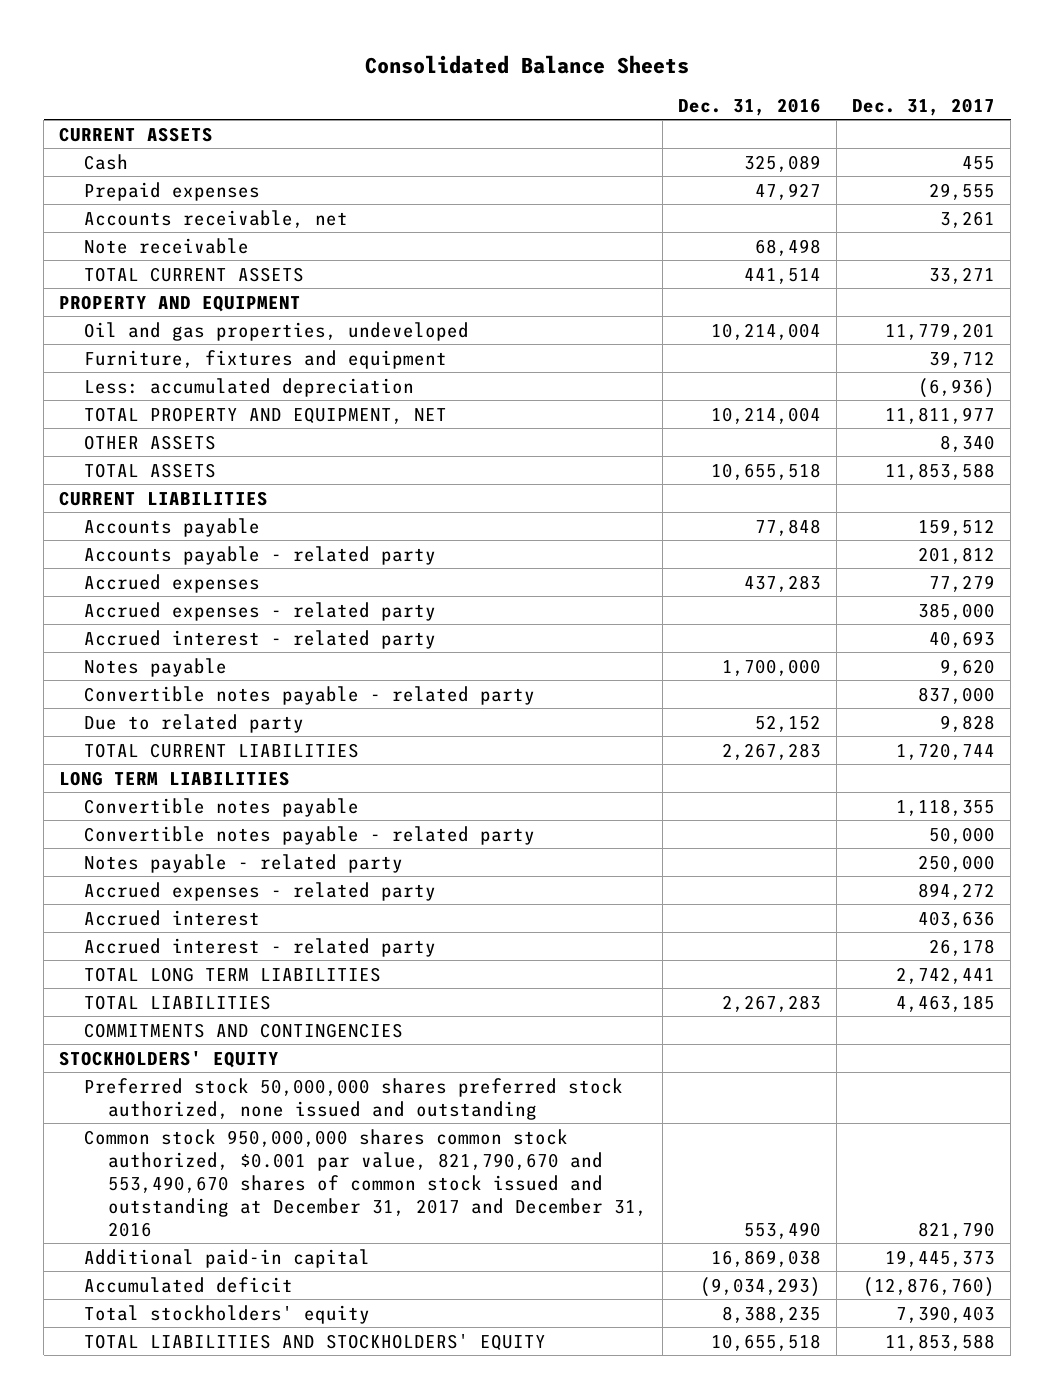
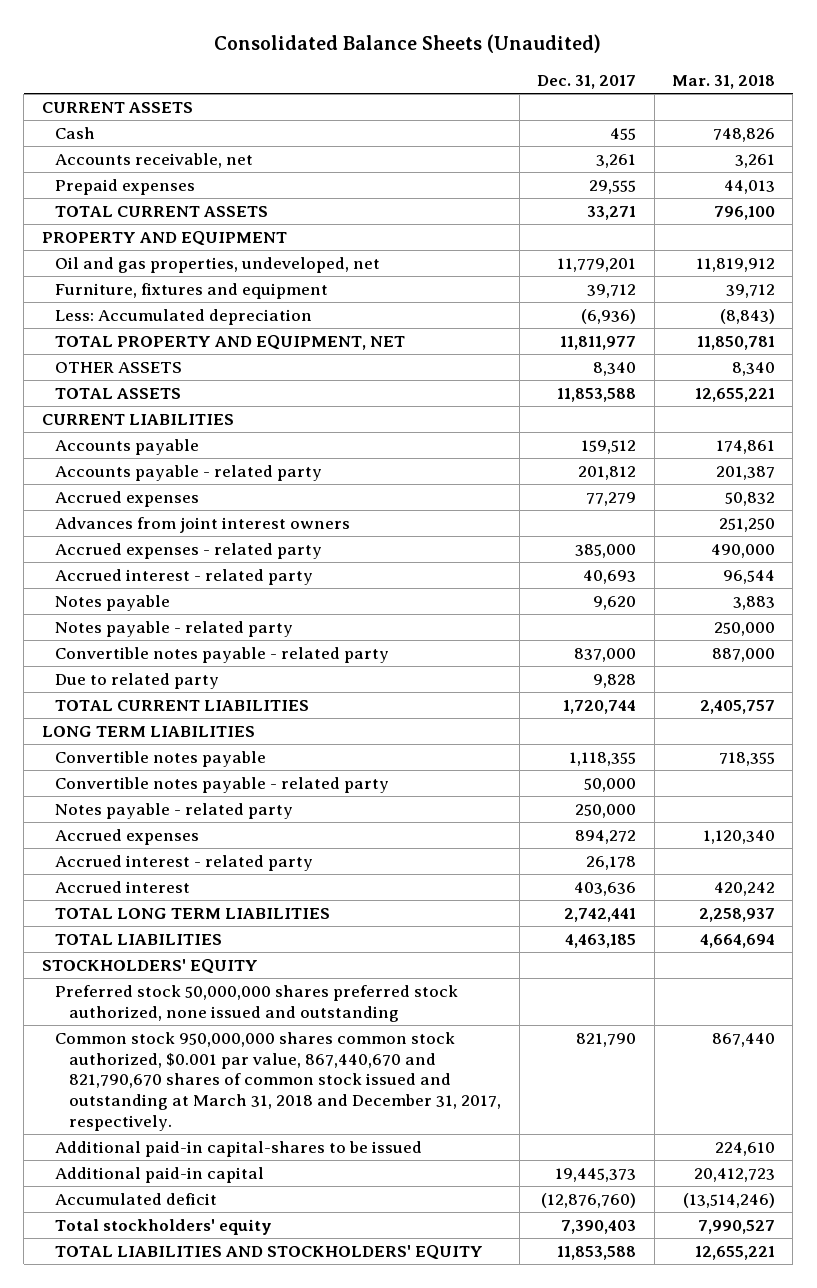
[365,54,690,74] Consolidated Balance Sheets -> [214,34,602,54] Consolidated Balance Sheets (Unaudited)
[678,98,822,117] Dec. 31, 2016 -> none
none -> [671,75,775,90] Mar. 31, 2018
[83,237,249,254] Note receivable -> none
[83,181,260,201] Prepaid expenses -> [55,178,196,195] Prepaid expenses
[83,321,469,341] Oil and gas properties, undeveloped -> [55,256,381,273] Oil and gas properties, undeveloped, net
[83,377,414,397] Less: accumulated depreciation -> [55,308,313,325] Less: Accumulated depreciation
none -> [55,516,351,533] Advances from joint interest owners
none -> [55,620,294,637] Notes payable - related party
[83,881,436,901] Accrued expenses - related party -> [55,828,200,845] Accrued expenses
[83,909,260,926] Accrued interest -> [55,880,191,893] Accrued interest
[83,1022,403,1038] COMMITMENTS AND CONTINGENCIES -> none
[83,1128,648,1237] Common stock 950,000,000 shares common stock authorized, $0.001 par value, 821,790,670 and 553,490,670 shares of common stock issued and outstanding at December 31, 2017 and December 31, 2016 -> [55,1031,502,1131] Common stock 950,000,000 shares common stock authorized, $0.001 par value, 867,440,670 and 821,790,670 shares of common stock issued and outstanding at March 31, 2018 and December 31, 2017, respectively.
none -> [55,1140,423,1157] Additional paid-in capital-shares to be issued

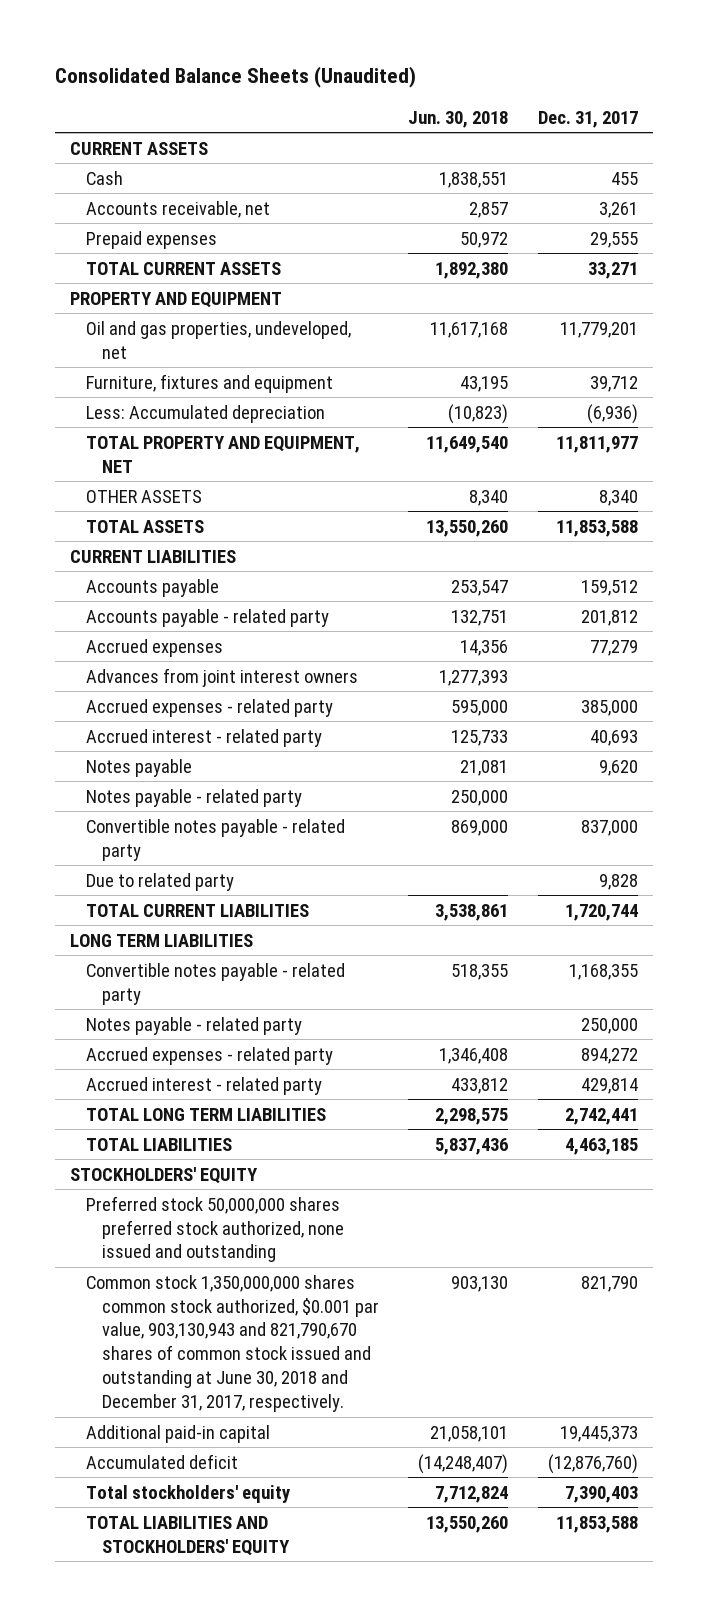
[671,75,775,90] Mar. 31, 2018 -> none
none -> [408,110,509,128] Jun. 30, 2018
[55,750,267,767] Convertible notes payable -> none
[584,777,637,792] 50,000 -> [569,963,639,980] 1,168,355
[55,880,191,893] Accrued interest -> none
[55,828,200,845] Accrued expenses -> [85,1046,333,1065] Accrued expenses - related party
[586,855,637,870] 26,178 -> [581,1077,639,1094] 429,814
[55,1140,423,1157] Additional paid-in capital-shares to be issued -> none
[55,1031,502,1131] Common stock 950,000,000 shares common stock authorized, $0.001 par value, 867,440,670 and 821,790,670 shares of common stock issued and outstanding at March 31, 2018 and December 31, 2017, respectively. -> [85,1274,379,1412] Common stock 1,350,000,000 shares common stock authorized, $0.001 par value, 903,130,943 and 821,790,670 shares of common stock issued and outstanding at June 30, 2018 and December 31, 2017, respectively.

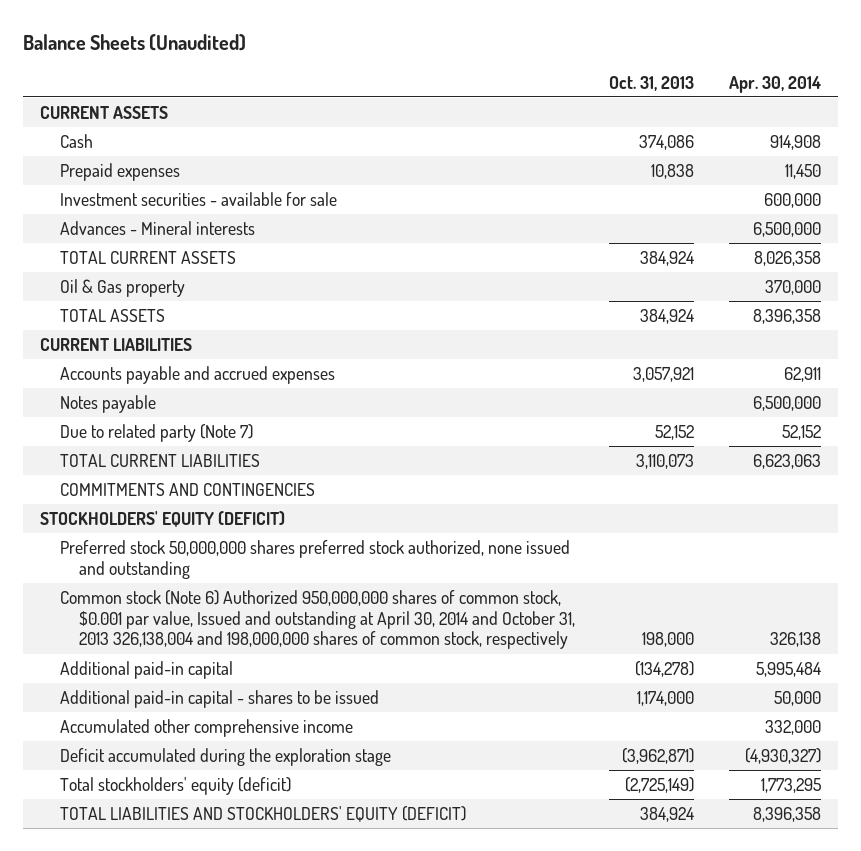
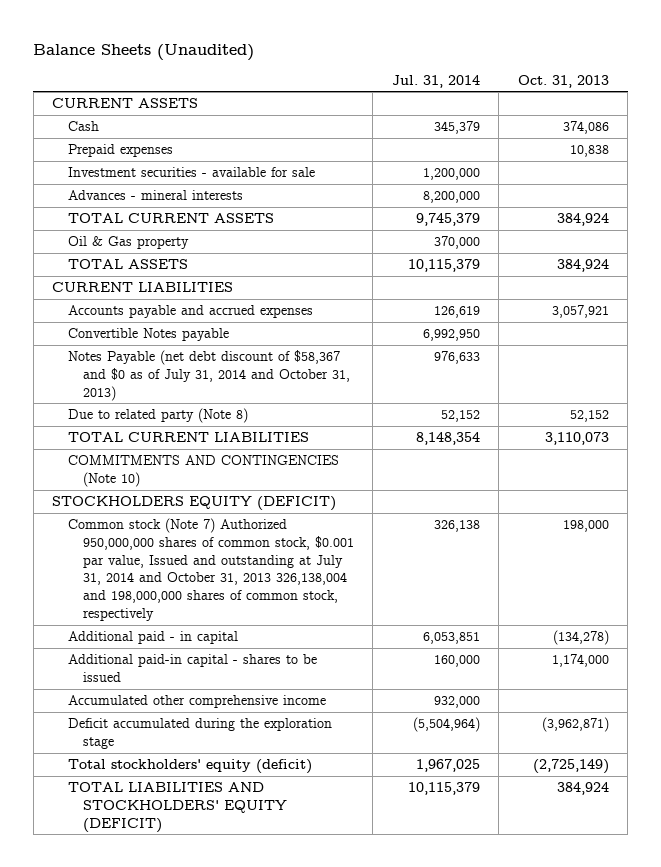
[728,75,821,93] Apr. 30, 2014 -> none
none -> [391,74,480,88] Jul. 31, 2014
[59,220,255,235] Advances - Mineral interests -> [67,190,243,201] Advances - mineral interests
[59,394,156,413] Notes payable -> [67,328,229,342] Convertible Notes payable
none -> [67,350,350,401] Notes Payable (net debt discount of $58,367 and $0 as of July 31, 2014 and October 31, 2013)
[59,423,253,442] Due to related party (Note 7) -> [67,408,248,424] Due to related party (Note 8)
[59,539,570,579] Preferred stock 50,000,000 shares preferred stock authorized, none issued and outstanding -> none
[59,482,315,496] COMMITMENTS AND CONTINGENCIES -> [67,455,339,487] COMMITMENTS AND CONTINGENCIES (Note 10)
[40,510,286,527] STOCKHOLDERS' EQUITY (DEFICIT) -> [52,496,337,512] STOCKHOLDERS EQUITY (DEFICIT)
[59,589,576,650] Common stock (Note 6) Authorized 950,000,000 shares of common stock, $0.001 par value, Issued and outstanding at April 30, 2014 and October 31, 2013 326,138,004 and 198,000,000 shares of common stock, respectively -> [67,518,354,621] Common stock (Note 7) Authorized 950,000,000 shares of common stock, $0.001 par value, Issued and outstanding at July 31, 2014 and October 31, 2013 326,138,004 and 198,000,000 shares of common stock, respectively
[59,660,233,679] Additional paid-in capital -> [67,631,238,645] Additional paid - in capital

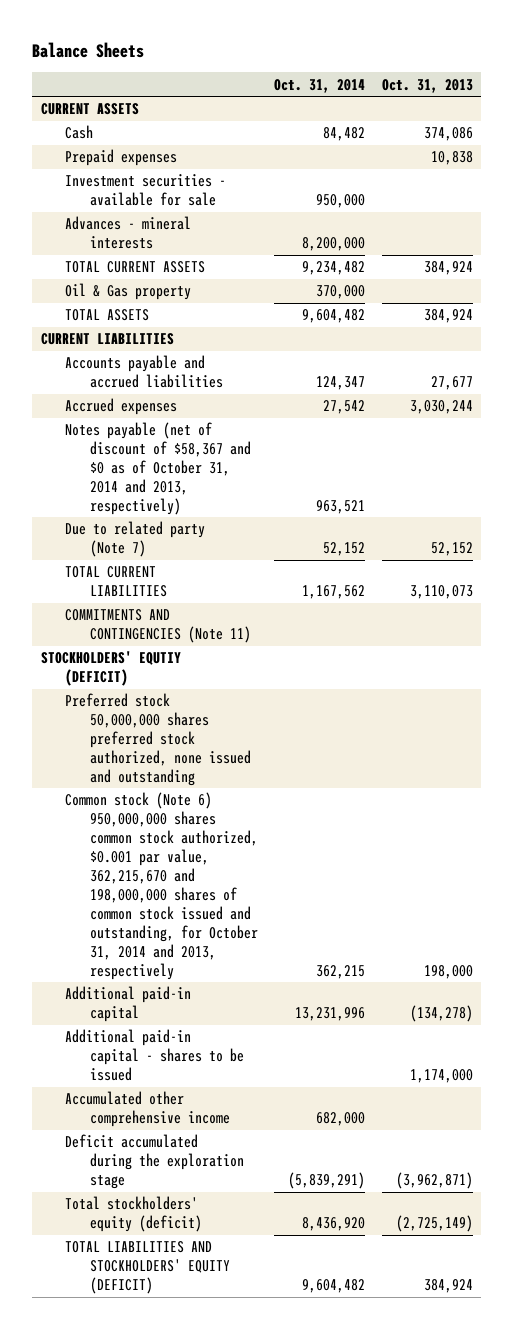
[33,43,255,61] Balance Sheets (Unaudited) -> [32,41,145,58] Balance Sheets
[391,74,480,88] Jul. 31, 2014 -> none
none -> [274,78,366,93] Oct. 31, 2014
[67,328,229,342] Convertible Notes payable -> none
[67,305,313,319] Accounts payable and accrued expenses -> [65,355,223,389] Accounts payable and accrued liabilities
[551,305,609,319] 3,057,921 -> [430,376,473,391] 27,677
none -> [65,398,178,416] Accrued expenses
[67,350,350,401] Notes Payable (net debt discount of $58,367 and $0 as of July 31, 2014 and October 31, 2013) -> [65,422,251,516] Notes payable (net of discount of $58,367 and $0 as of October 31, 2014 and 2013, respectively)
[67,408,248,424] Due to related party (Note 8) -> [65,521,206,558] Due to related party (Note 7)
[67,455,339,487] COMMITMENTS AND CONTINGENCIES (Note 10) -> [65,609,251,644] COMMITMENTS AND CONTINGENCIES (Note 11)
[52,496,337,512] STOCKHOLDERS EQUITY (DEFICIT) -> [40,651,181,687] STOCKHOLDERS' EQUTIY (DEFICIT)
none -> [65,693,251,787] Preferred stock 50,000,000 shares preferred stock authorized, none issued and outstanding
[67,518,354,621] Common stock (Note 7) Authorized 950,000,000 shares of common stock, $0.001 par value, Issued and outstanding at July 31, 2014 and October 31, 2013 326,138,004 and 198,000,000 shares of common stock, respectively -> [65,792,258,980] Common stock (Note 6) 950,000,000 shares common stock authorized, $0.001 par value, 362,215,670 and 198,000,000 shares of common stock issued and outstanding, for October 31, 2014 and 2013, respectively
[67,631,238,645] Additional paid - in capital -> [65,986,192,1023] Additional paid-in capital

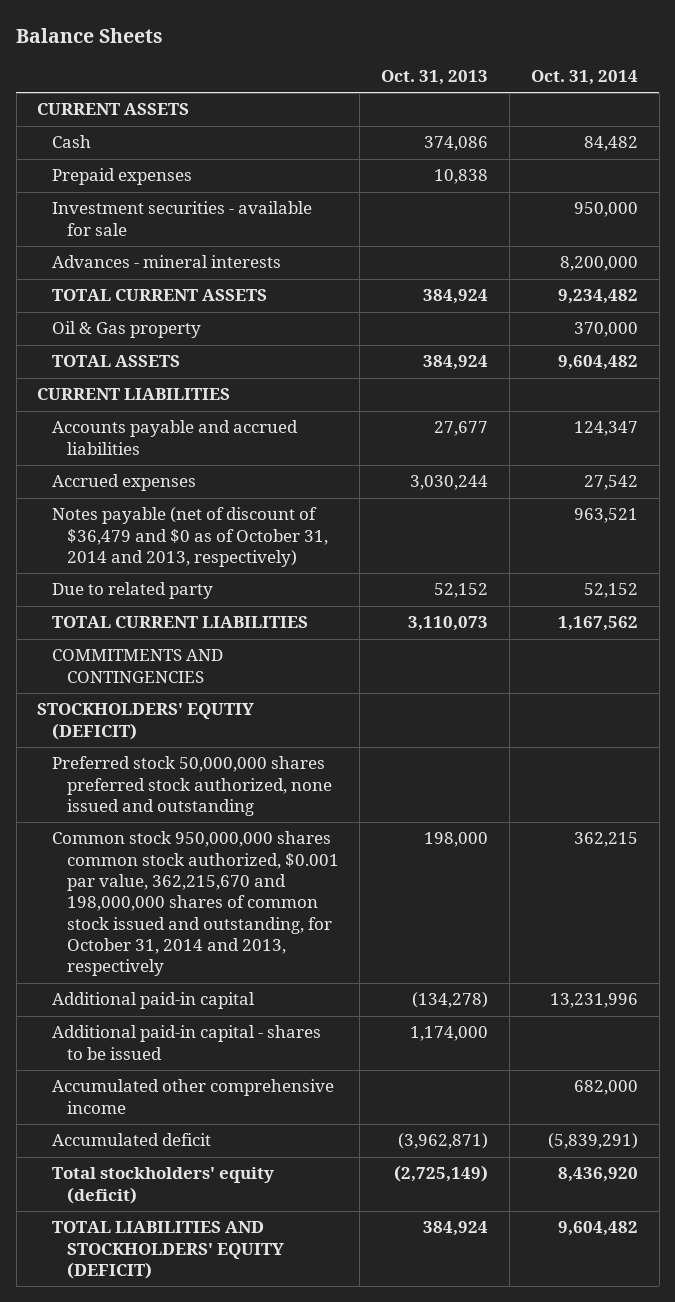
[65,422,251,516] Notes payable (net of discount of $58,367 and $0 as of October 31, 2014 and 2013, respectively) -> [52,507,328,568] Notes payable (net of discount of $36,479 and $0 as of October 31, 2014 and 2013, respectively)
[65,521,206,558] Due to related party (Note 7) -> [52,582,214,600] Due to related party
[65,609,251,644] COMMITMENTS AND CONTINGENCIES (Note 11) -> [52,649,224,683] COMMITMENTS AND CONTINGENCIES
[65,792,258,980] Common stock (Note 6) 950,000,000 shares common stock authorized, $0.001 par value, 362,215,670 and 198,000,000 shares of common stock issued and outstanding, for October 31, 2014 and 2013, respectively -> [52,831,339,977] Common stock 950,000,000 shares common stock authorized, $0.001 par value, 362,215,670 and 198,000,000 shares of common stock issued and outstanding, for October 31, 2014 and 2013, respectively
[65,1134,244,1190] Deficit accumulated during the exploration stage -> [52,1133,212,1147] Accumulated deficit

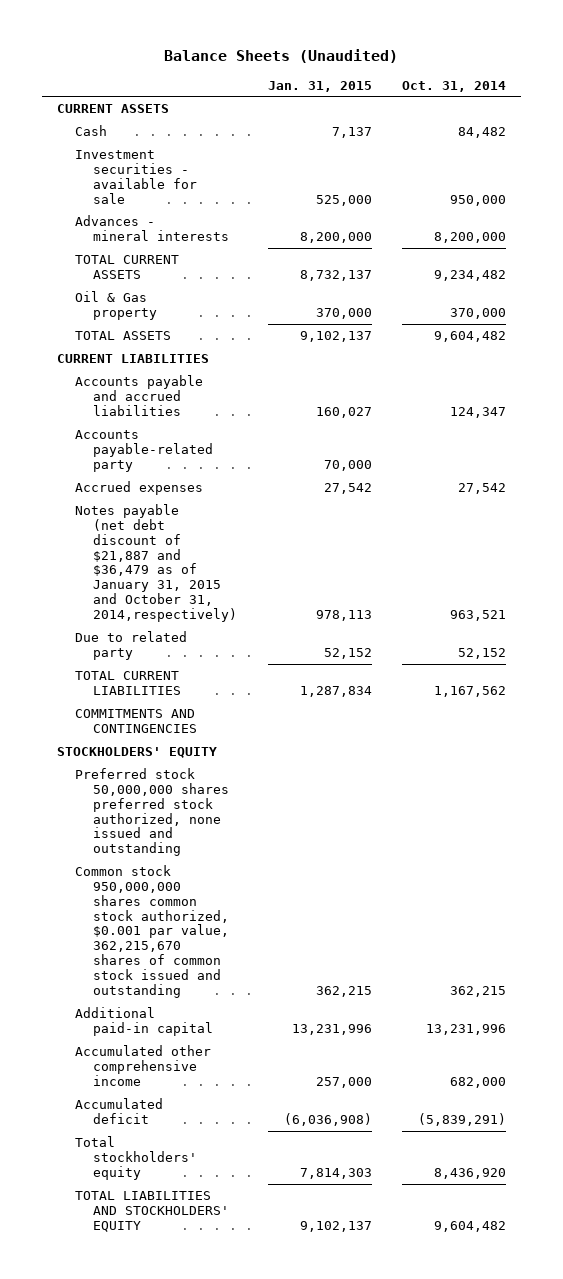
[16,27,164,43] Balance Sheets -> [164,49,399,64] Balance Sheets (Unaudited)
[381,70,489,86] Oct. 31, 2013 -> none
none -> [267,80,372,92] Jan. 31, 2015
[52,168,193,186] Prepaid expenses -> none
none -> [75,430,214,472] Accounts payable-related party
[52,507,328,568] Notes payable (net of discount of $36,479 and $0 as of October 31, 2014 and 2013, respectively) -> [75,504,238,623] Notes payable (net debt discount of $21,887 and $36,479 as of January 31, 2015 and October 31, 2014,respectively)
[37,703,255,740] STOCKHOLDERS' EQUTIY (DEFICIT) -> [56,747,217,759] STOCKHOLDERS' EQUITY
[52,831,339,977] Common stock 950,000,000 shares common stock authorized, $0.001 par value, 362,215,670 and 198,000,000 shares of common stock issued and outstanding, for October 31, 2014 and 2013, respectively -> [75,865,230,998] Common stock 950,000,000 shares common stock authorized, $0.001 par value, 362,215,670 shares of common stock issued and outstanding
[52,1025,322,1060] Additional paid-in capital - shares to be issued -> none
[52,1167,275,1204] Total stockholders' equity (deficit) -> [75,1136,198,1180] Total stockholders' equity
[52,1221,284,1280] TOTAL LIABILITIES AND STOCKHOLDERS' EQUITY (DEFICIT) -> [75,1191,230,1232] TOTAL LIABILITIES AND STOCKHOLDERS' EQUITY

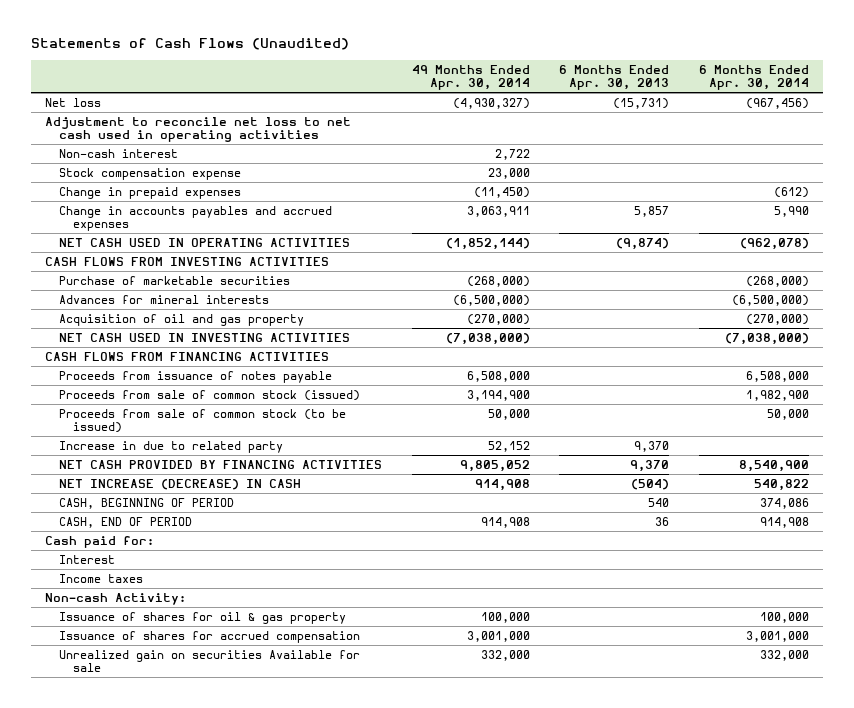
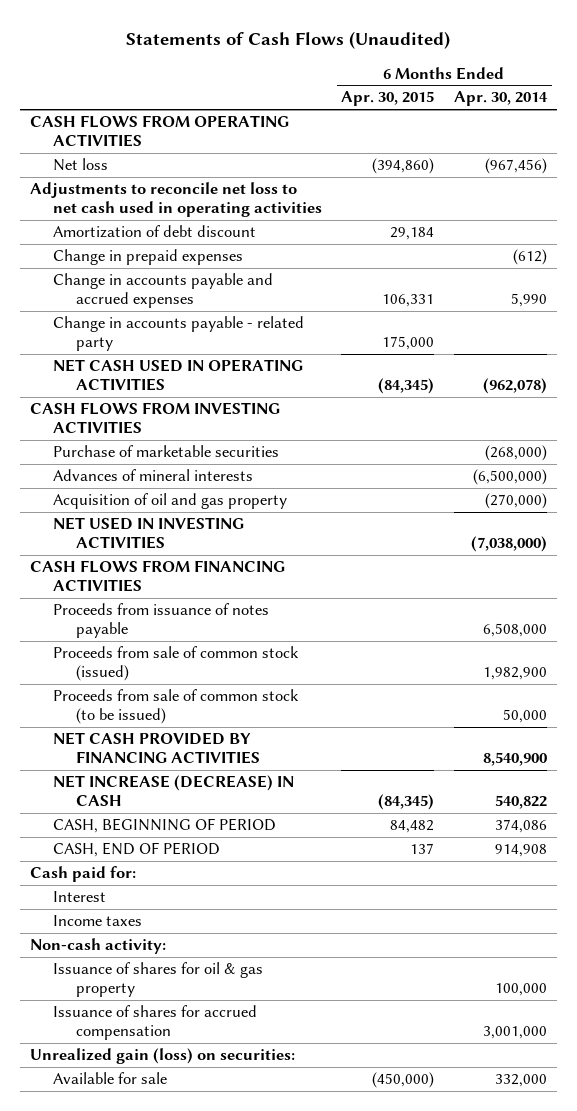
[411,64,530,91] 49 Months Ended Apr. 30, 2014 -> none
[559,64,670,91] 6 Months Ended Apr. 30, 2013 -> none
none -> [341,91,435,107] Apr. 30, 2015
none -> [29,115,289,148] CASH FLOWS FROM OPERATING ACTIVITIES
[59,148,179,158] Non-cash interest -> none
[59,167,242,180] Stock compensation expense -> none
[45,116,352,143] Adjustment to reconcile net loss to net cash used in operating activities -> [29,182,322,218] Adjustments to reconcile net loss to net cash used in operating activities
none -> [52,225,256,239] Amortization of debt discount
[59,205,333,232] Change in accounts payables and accrued expenses -> [52,273,273,309] Change in accounts payable and accrued expenses
none -> [52,316,304,352] Change in accounts payable - related party
[59,294,270,304] Advances for mineral interests -> [52,469,253,482] Advances of mineral interests
[59,332,351,342] NET CASH USED IN INVESTING ACTIVITIES -> [52,517,244,550] NET USED IN INVESTING ACTIVITIES
[59,440,284,453] Increase in due to related party -> none
[45,592,187,605] Non-cash Activity: -> [29,938,166,955] Non-cash activity:
none -> [29,1048,295,1065] Unrealized gain (loss) on securities:
[59,649,361,673] Unrealized gain on securities Available for sale -> [52,1072,167,1085] Available for sale

